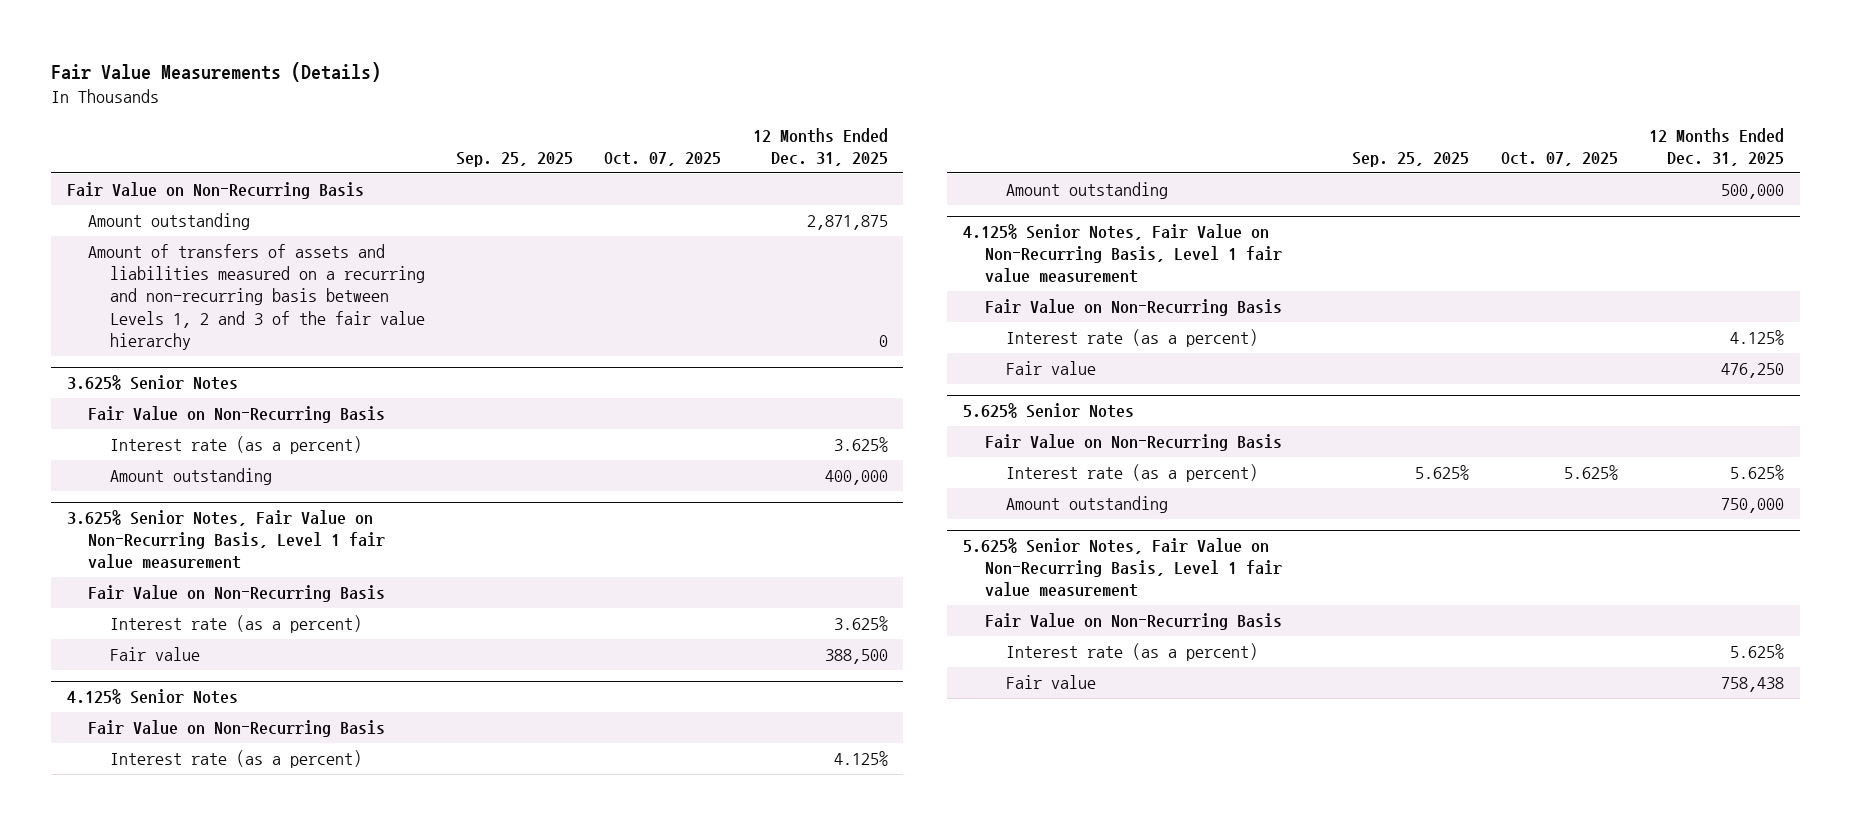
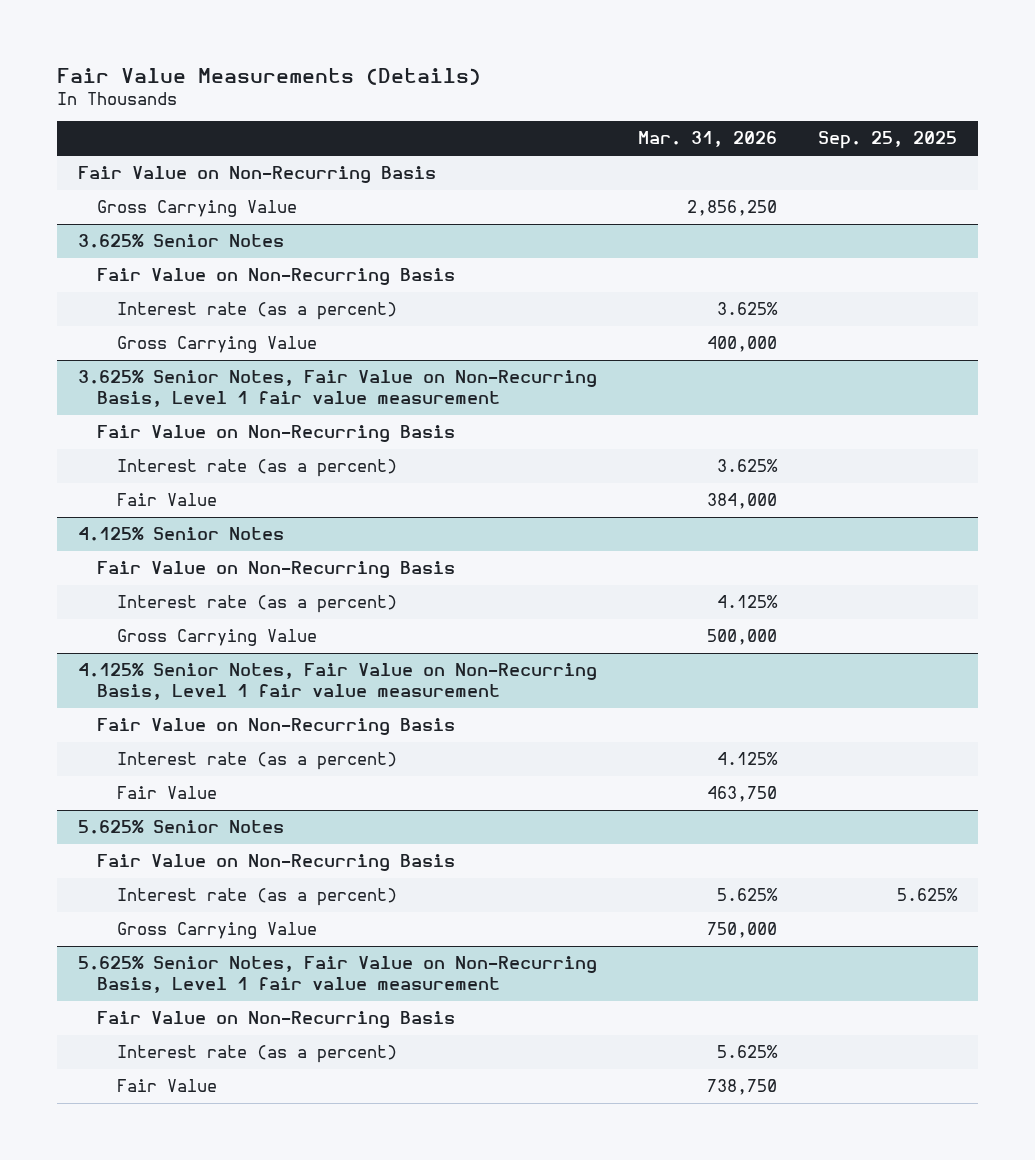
[604,151,722,166] Oct. 07, 2025 -> none
[752,127,888,166] 12 Months Ended Dec. 31, 2025 -> none
none -> [637,131,777,148] Mar. 31, 2026
[88,244,425,350] Amount of transfers of assets and liabilities measured on a recurring and non-recurring basis between Levels 1, 2 and 3 of the fair value hierarchy -> none
[88,213,251,231] Amount outstanding -> [97,200,298,218] Gross Carrying Value
[109,468,272,486] Amount outstanding -> [116,336,317,354] Gross Carrying Value
[109,647,200,662] Fair value -> [116,493,217,507] Fair Value
[1006,182,1169,200] Amount outstanding -> [116,629,317,647] Gross Carrying Value
[1006,361,1097,376] Fair value -> [116,786,217,800] Fair Value
[1006,496,1169,514] Amount outstanding -> [116,922,317,940] Gross Carrying Value
[1006,675,1097,690] Fair value -> [116,1079,217,1093] Fair Value

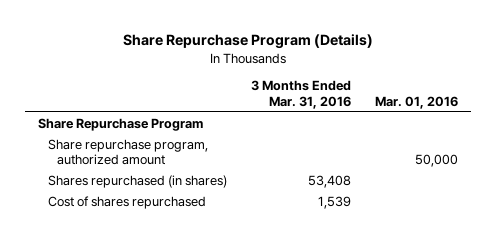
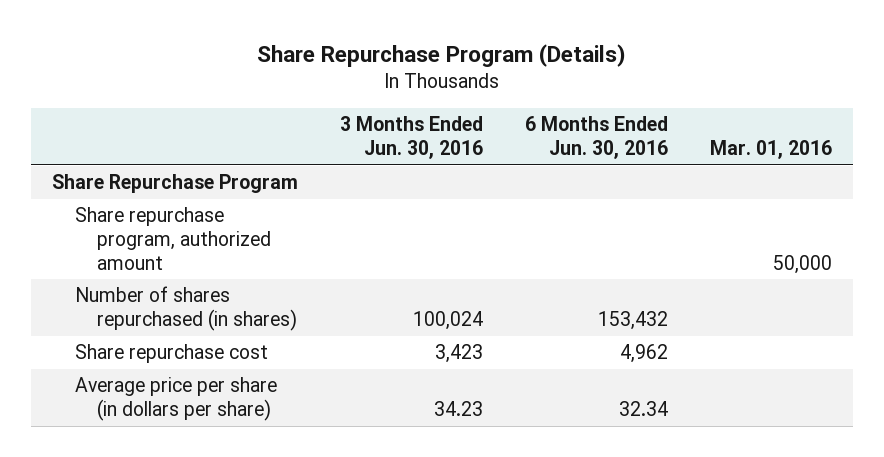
[251,80,352,109] 3 Months Ended Mar. 31, 2016 -> none
none -> [340,116,484,160] 3 Months Ended Jun. 30, 2016
none -> [524,116,668,160] 6 Months Ended Jun. 30, 2016
[47,175,227,189] Shares repurchased (in shares) -> [74,286,298,332] Number of shares repurchased (in shares)
[47,196,206,210] Cost of shares repurchased -> [74,344,268,364] Share repurchase cost
none -> [74,377,277,422] Average price per share (in dollars per share)

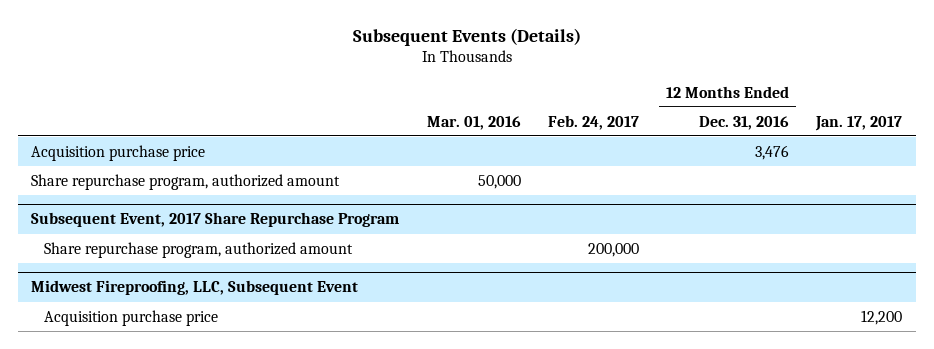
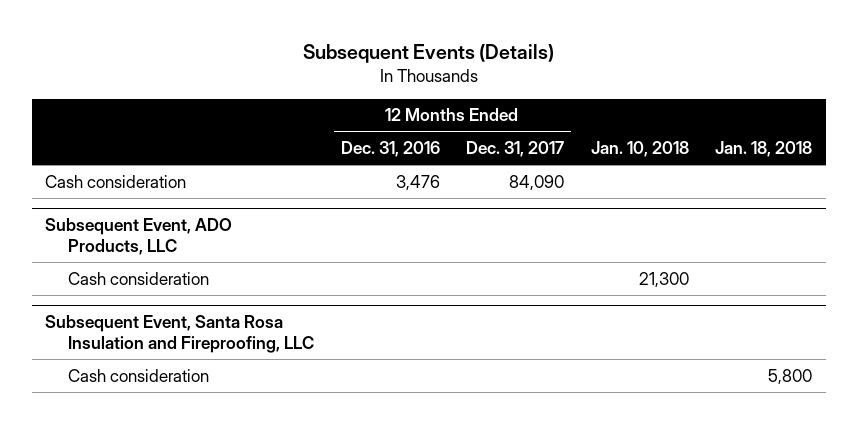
[426,115,521,130] Mar. 01, 2016 -> none
[547,114,639,130] Feb. 24, 2017 -> none
[815,115,903,131] Jan. 17, 2017 -> none
none -> [466,141,565,158] Dec. 31, 2017
none -> [590,141,689,158] Jan. 10, 2018
none -> [715,141,813,158] Jan. 18, 2018
[31,173,341,190] Share repurchase program, authorized amount -> none
[31,212,400,228] Subsequent Event, 2017 Share Repurchase Program -> none
[43,241,353,258] Share repurchase program, authorized amount -> none
[31,280,359,296] Midwest Fireproofing, LLC, Subsequent Event -> none
[43,309,218,326] Acquisition purchase price -> none
[31,144,206,161] Acquisition purchase price -> [45,174,187,188] Cash consideration
none -> [45,217,233,255] Subsequent Event, ADO Products, LLC
none -> [68,271,210,285] Cash consideration
none -> [45,314,315,353] Subsequent Event, Santa Rosa Insulation and Fireproofing, LLC
none -> [68,368,210,382] Cash consideration

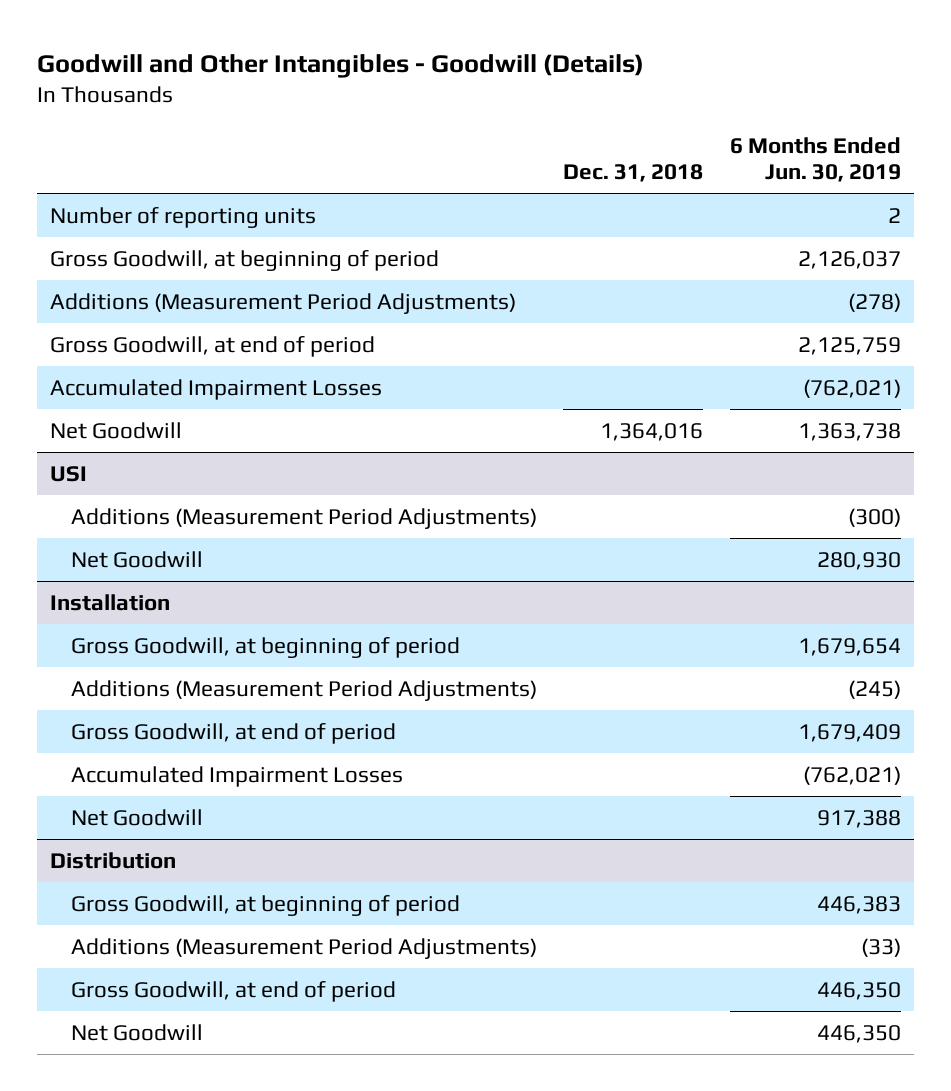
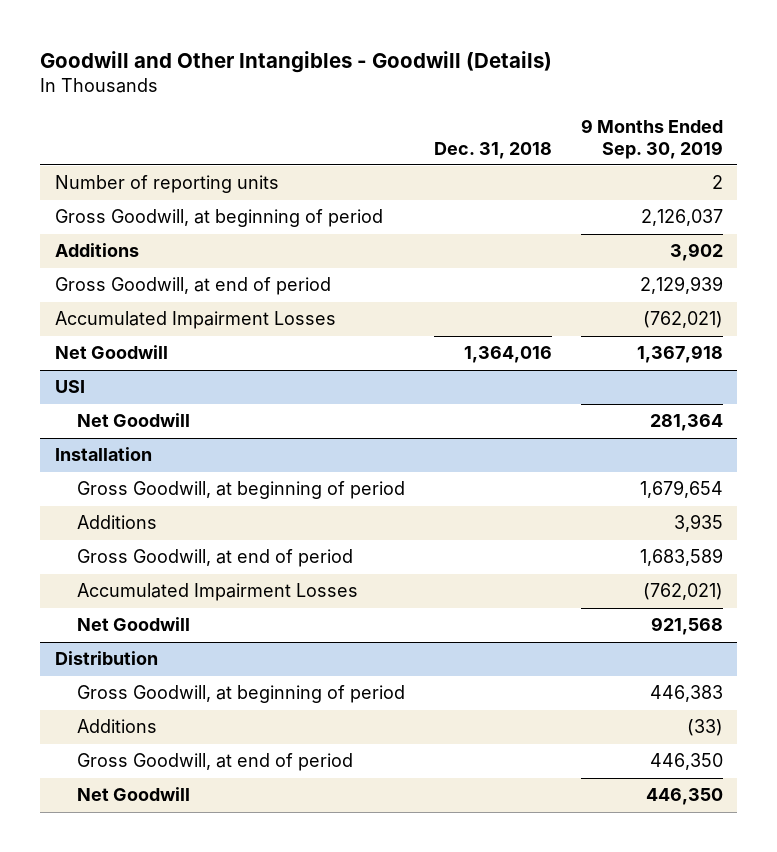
[729,136,901,183] 6 Months Ended Jun. 30, 2019 -> none
none -> [580,119,723,159] 9 Months Ended Sep. 30, 2019
[50,292,517,314] Additions (Measurement Period Adjustments) -> none
none -> [54,243,139,258] Additions
[71,507,538,529] Additions (Measurement Period Adjustments) -> none
[71,679,538,701] Additions (Measurement Period Adjustments) -> none
none -> [76,515,157,530] Additions
[71,937,538,959] Additions (Measurement Period Adjustments) -> [76,719,157,734] Additions

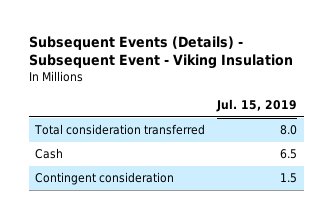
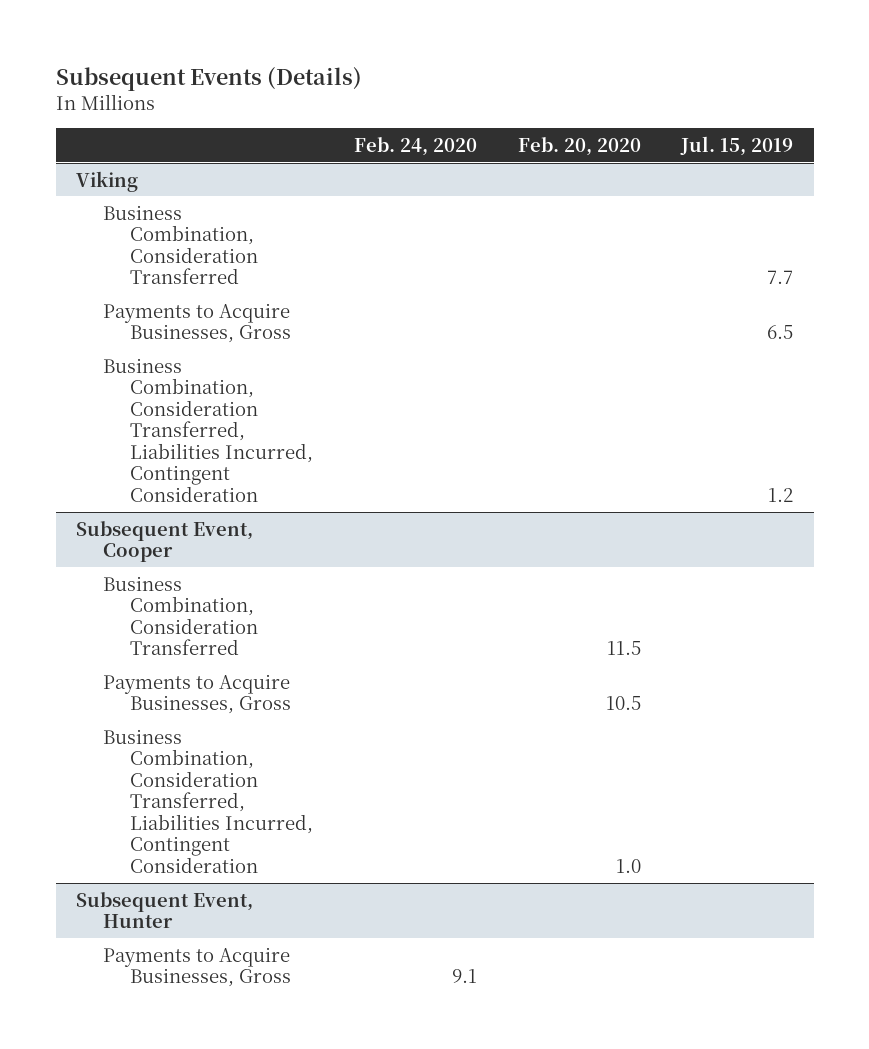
[28,35,293,70] Subsequent Events (Details) - Subsequent Event - Viking Insulation -> [55,66,362,91] Subsequent Events (Details)
none -> [354,136,478,156] Feb. 24, 2020
none -> [517,136,641,156] Feb. 20, 2020
[33,124,205,136] Total consideration transferred -> none
[34,148,63,160] Cash -> none
[34,172,174,186] Contingent consideration -> none
none -> [75,170,138,192] Viking
none -> [103,204,259,285] Business Combination, Consideration Transferred
none -> [103,302,292,344] Payments to Acquire Businesses, Gross
none -> [103,357,314,502] Business Combination, Consideration Transferred, Liabilities Incurred, Contingent Consideration
none -> [75,520,253,563] Subsequent Event, Cooper
none -> [103,575,259,656] Business Combination, Consideration Transferred
none -> [103,673,292,715] Payments to Acquire Businesses, Gross
none -> [103,728,314,873] Business Combination, Consideration Transferred, Liabilities Incurred, Contingent Consideration
none -> [75,891,253,929] Subsequent Event, Hunter
none -> [103,946,292,988] Payments to Acquire Businesses, Gross

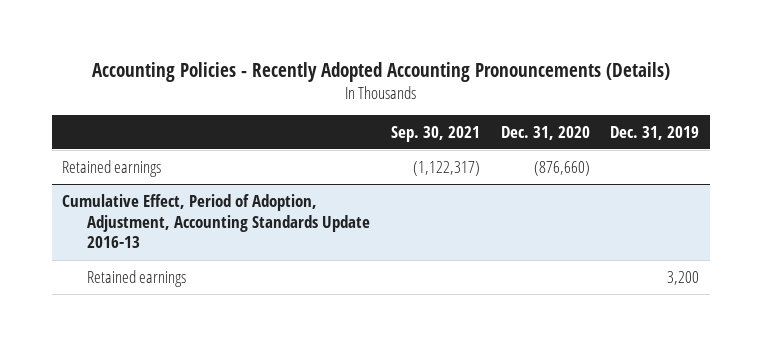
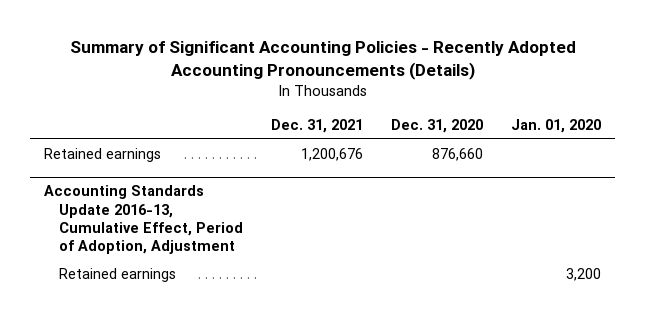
[91,61,670,82] Accounting Policies - Recently Adopted Accounting Pronouncements (Details) -> [69,40,576,80] Summary of Significant Accounting Policies - Recently Adopted Accounting Pronouncements (Details)
[390,125,480,142] Sep. 30, 2021 -> none
[610,125,700,140] Dec. 31, 2019 -> none
none -> [271,118,364,133] Dec. 31, 2021
none -> [511,118,602,133] Jan. 01, 2020
[533,160,590,176] (876,660) -> [432,148,484,162] 876,660
[62,193,371,249] Cumulative Effect, Period of Adoption, Adjustment, Accounting Standards Update 2016-13 -> [44,185,244,254] Accounting Standards Update 2016-13, Cumulative Effect, Period of Adoption, Adjustment

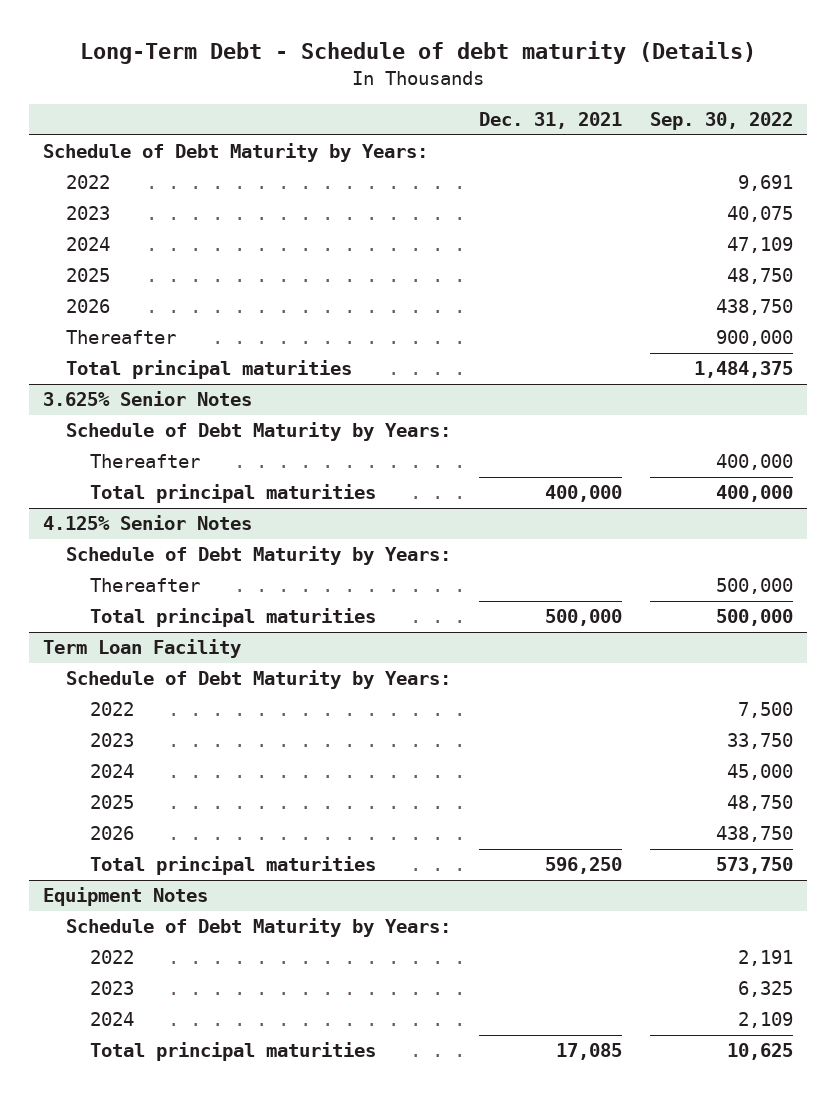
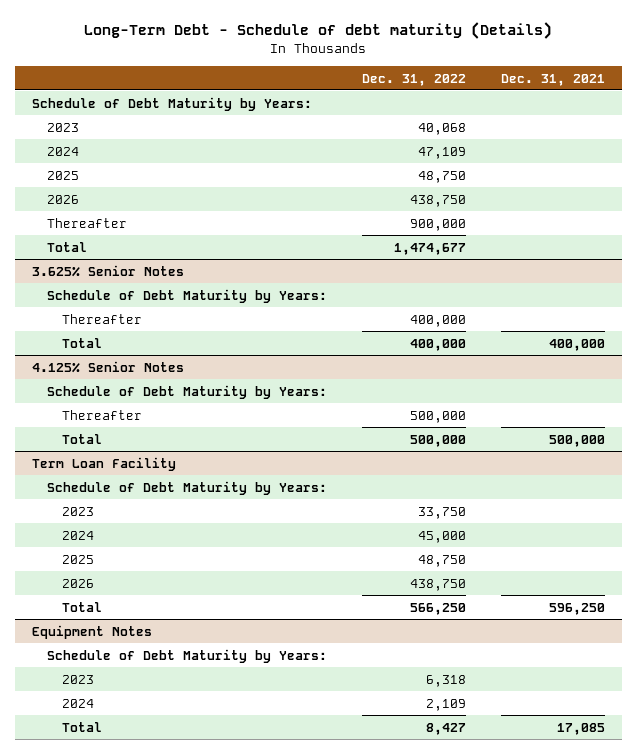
[649,112,793,131] Sep. 30, 2022 -> none
none -> [361,73,466,86] Dec. 31, 2022
[66,175,111,190] 2022 -> none
[66,360,353,380] Total principal maturities -> [47,241,88,252] Total
[90,484,377,504] Total principal maturities -> [62,337,103,348] Total
[90,608,377,628] Total principal maturities -> [62,433,103,444] Total
[90,702,135,717] 2022 -> none
[90,856,377,876] Total principal maturities -> [62,601,103,612] Total
[90,950,135,965] 2022 -> none
[90,1042,377,1062] Total principal maturities -> [62,721,103,732] Total

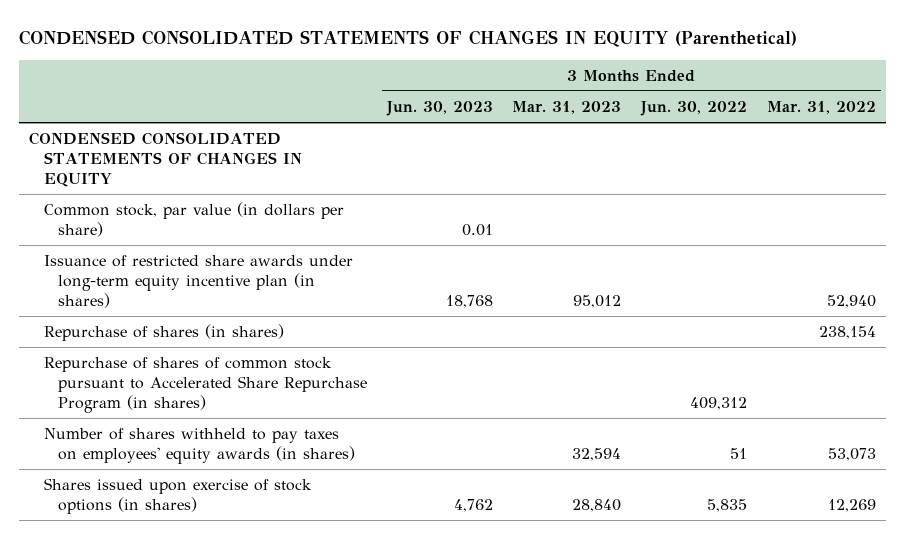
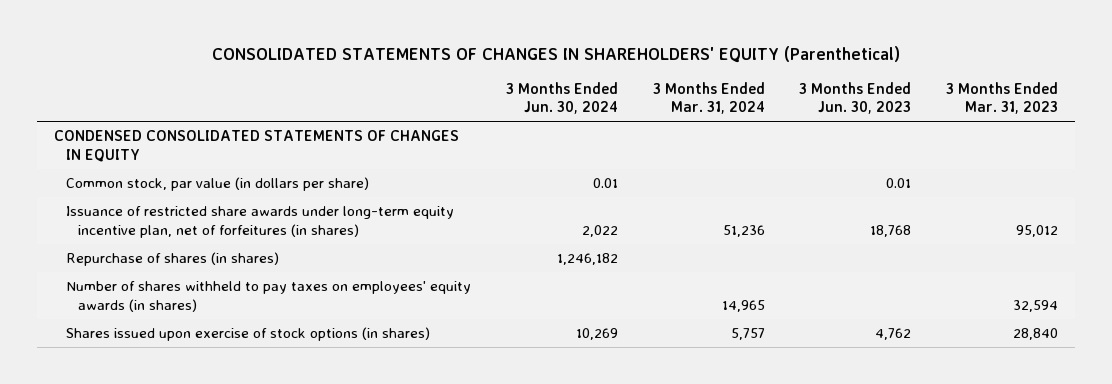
[19,29,798,47] CONDENSED CONSOLIDATED STATEMENTS OF CHANGES IN EQUITY (Parenthetical) -> [212,46,901,64] CONSOLIDATED STATEMENTS OF CHANGES IN SHAREHOLDERS' EQUITY (Parenthetical)
[640,100,748,116] Jun. 30, 2022 -> none
[766,100,876,114] Mar. 31, 2022 -> none
none -> [505,82,618,115] 3 Months Ended Jun. 30, 2024
none -> [652,82,765,115] 3 Months Ended Mar. 31, 2024
[43,255,353,308] Issuance of restricted share awards under long-term equity incentive plan (in shares) -> [66,206,455,238] Issuance of restricted share awards under long-term equity incentive plan, net of forfeitures (in shares)
[43,357,367,413] Repurchase of shares of common stock pursuant to Accelerated Share Repurchase Program (in shares) -> none

